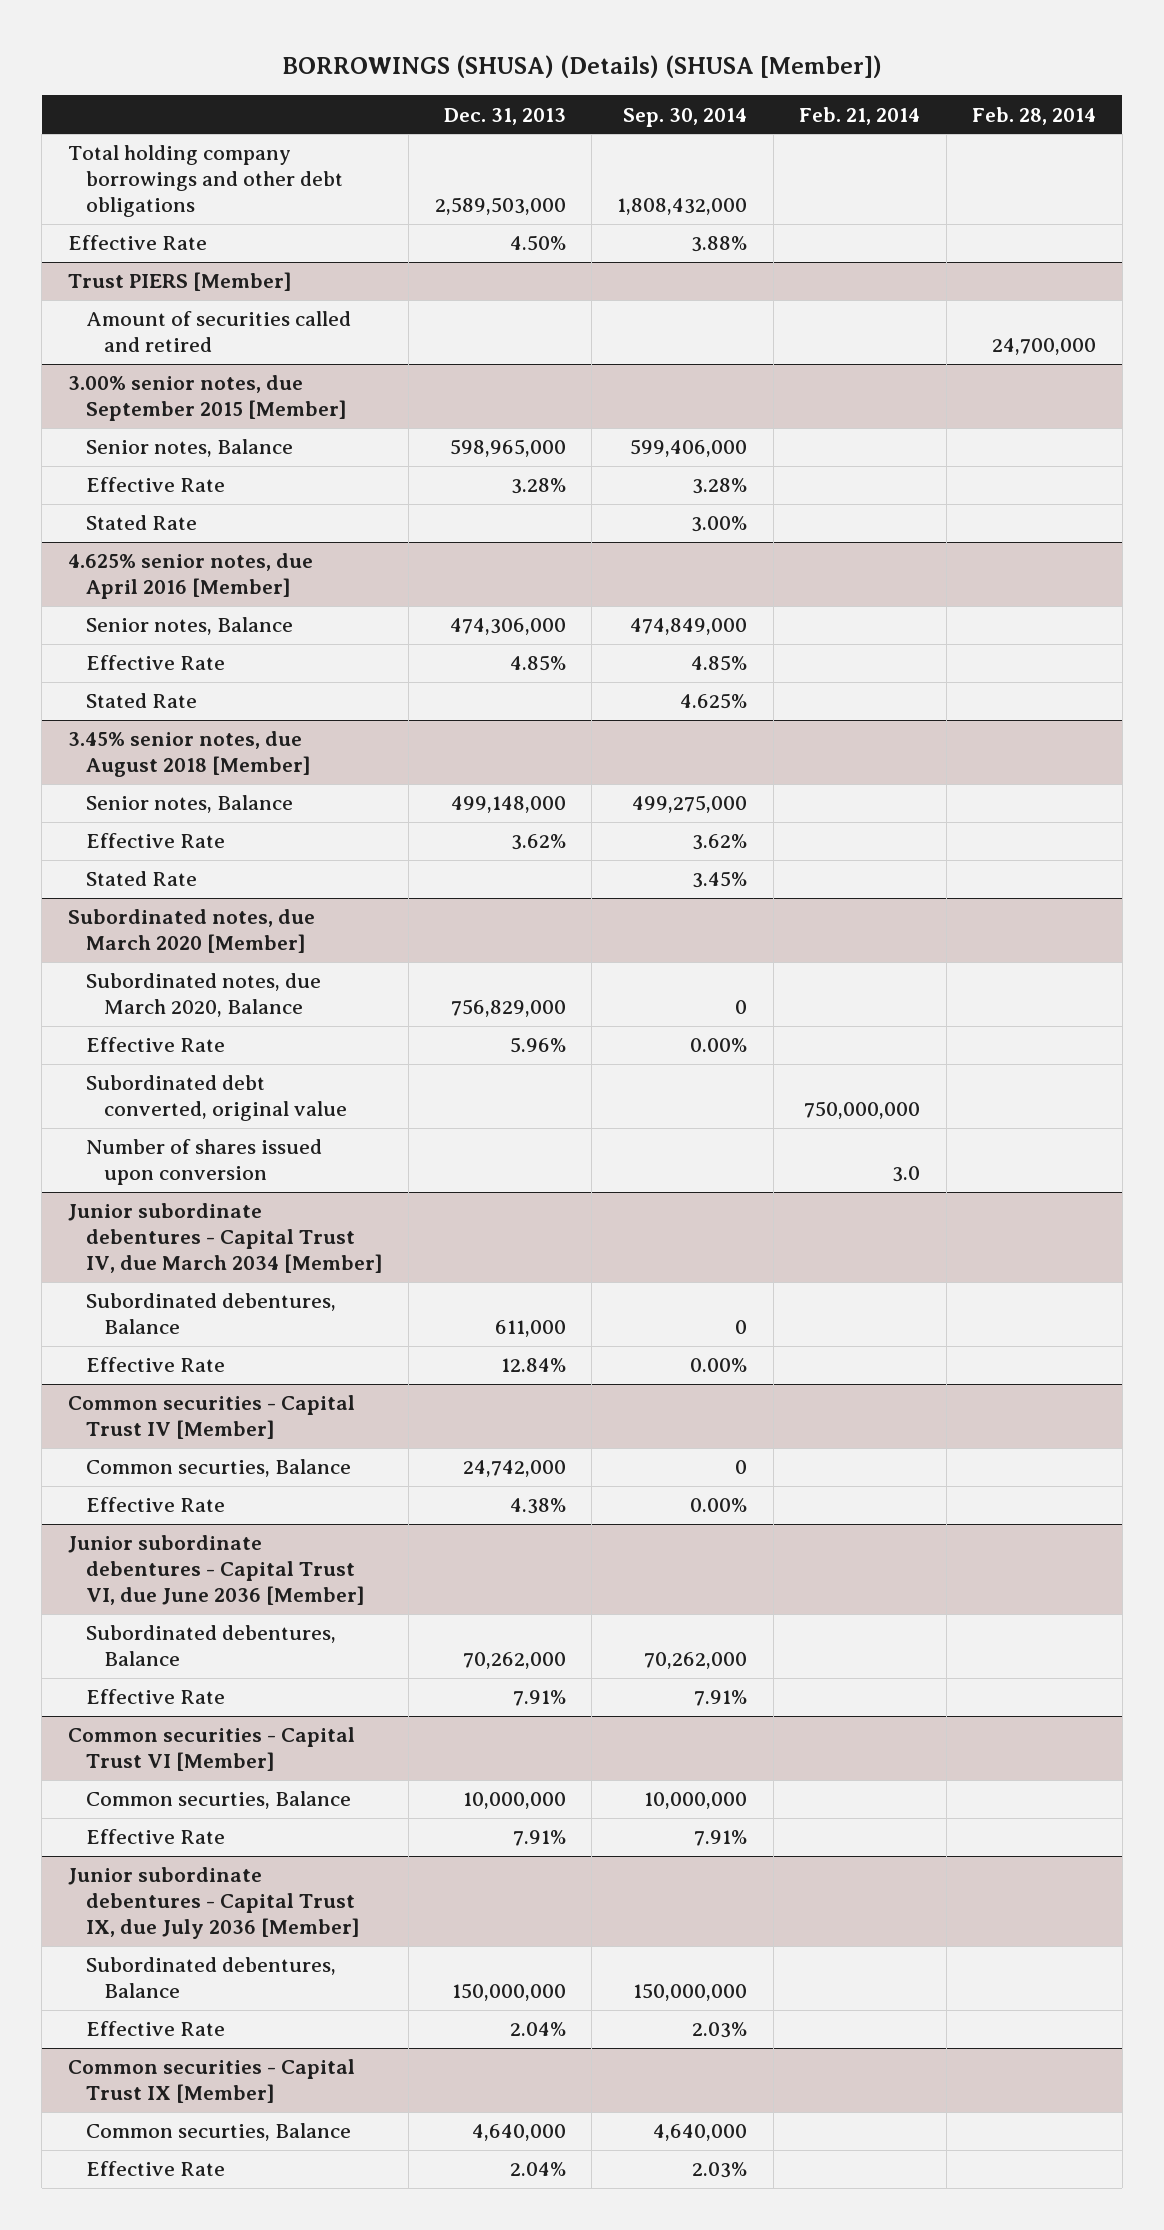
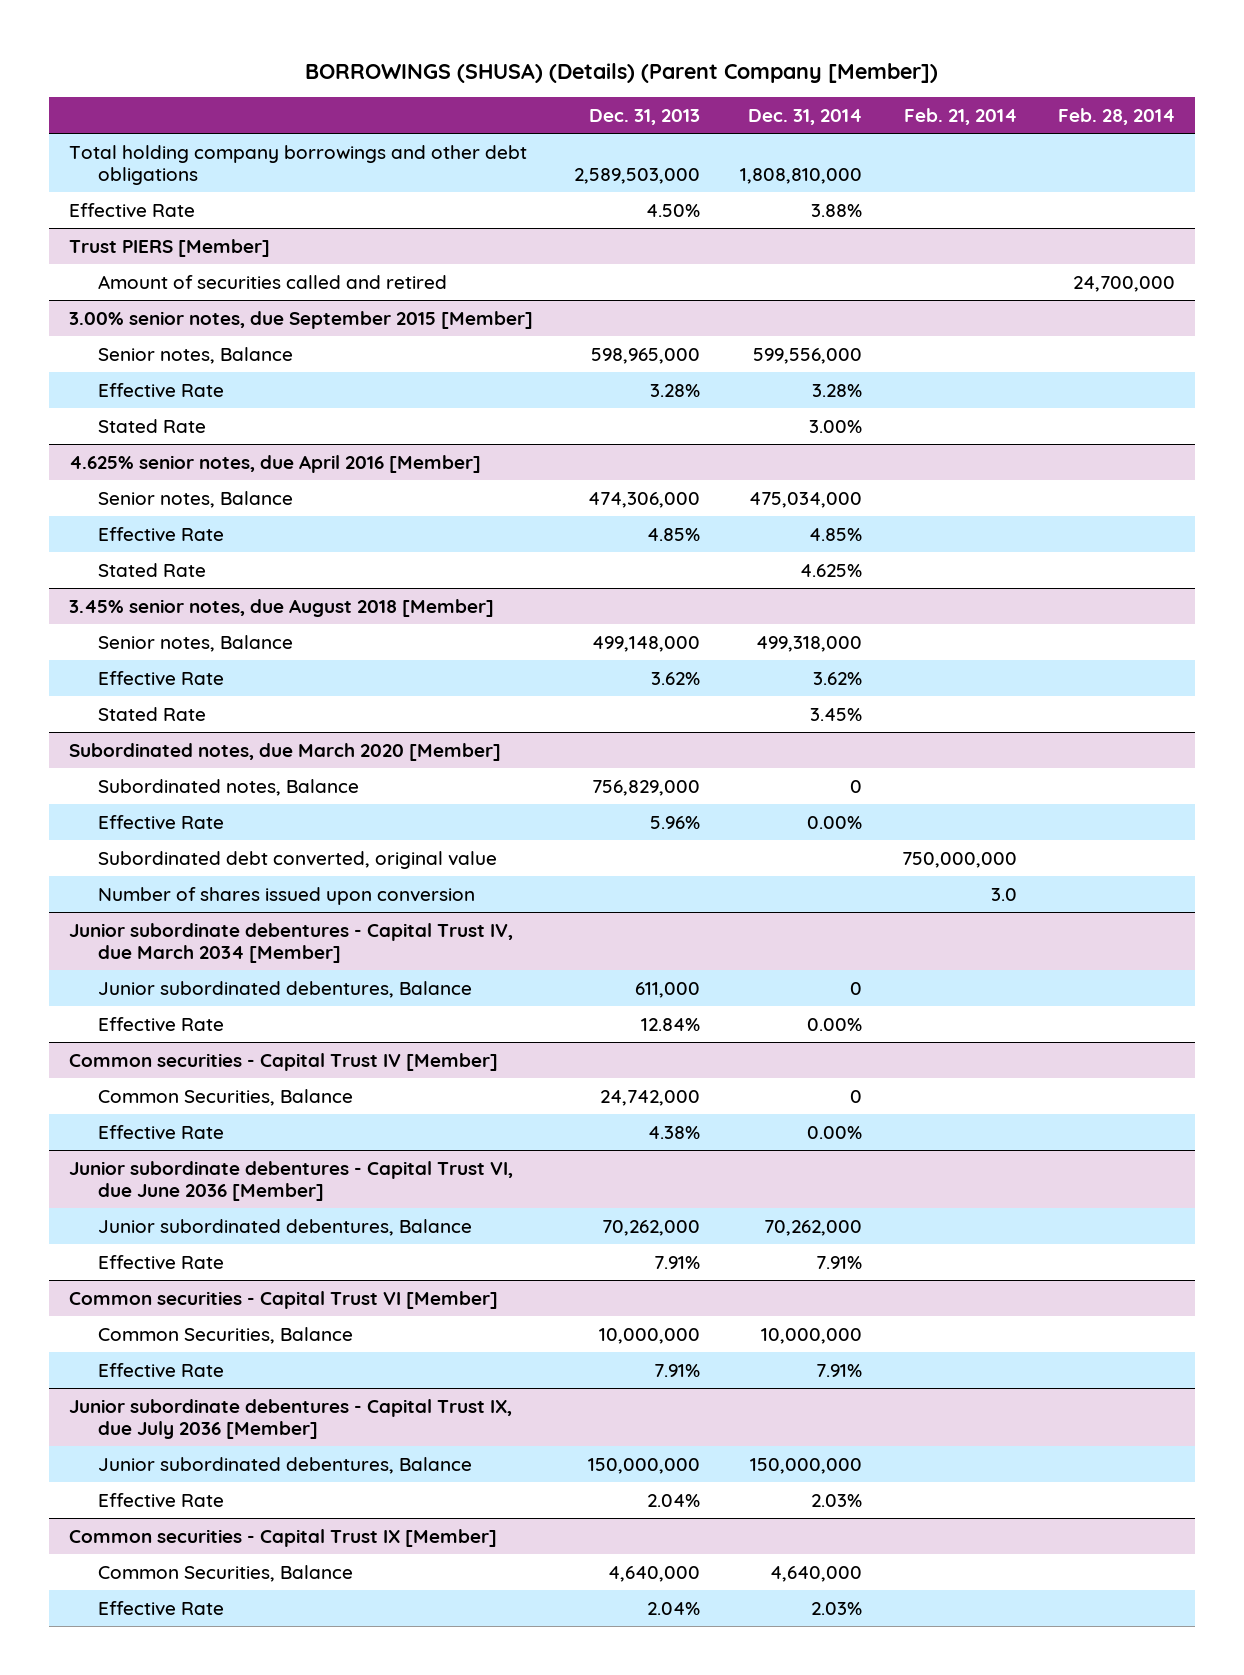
[281,55,882,79] BORROWINGS (SHUSA) (Details) (SHUSA [Member]) -> [305,62,939,83] BORROWINGS (SHUSA) (Details) (Parent Company [Member])
[623,107,748,127] Sep. 30, 2014 -> none
none -> [748,108,863,125] Dec. 31, 2014
[85,973,321,1018] Subordinated notes, due March 2020, Balance -> [98,778,360,796] Subordinated notes, Balance
[85,1293,336,1335] Subordinated debentures, Balance -> [98,980,473,998] Junior subordinated debentures, Balance
[85,1459,351,1478] Common securties, Balance -> [98,1088,354,1106] Common Securities, Balance
[85,1625,336,1667] Subordinated debentures, Balance -> [98,1218,473,1236] Junior subordinated debentures, Balance
[85,1791,351,1810] Common securties, Balance -> [98,1326,354,1344] Common Securities, Balance
[85,1957,336,1999] Subordinated debentures, Balance -> [98,1456,473,1474] Junior subordinated debentures, Balance
[85,2123,351,2142] Common securties, Balance -> [98,1564,354,1582] Common Securities, Balance

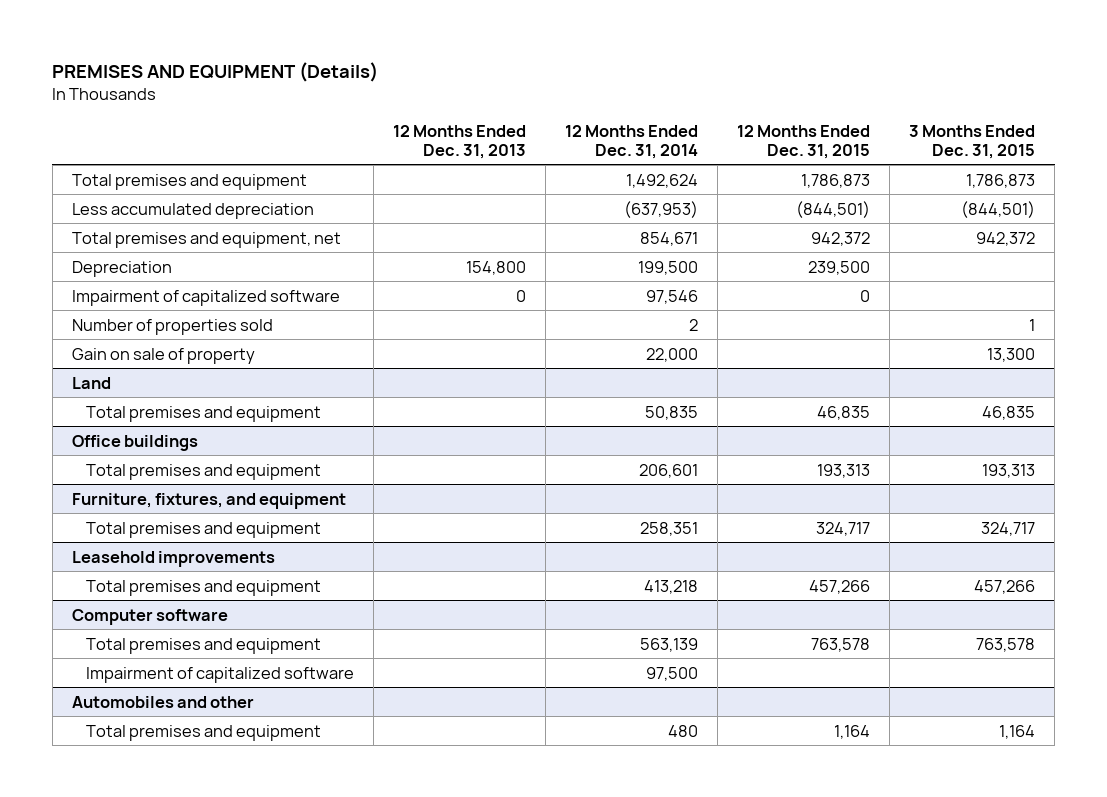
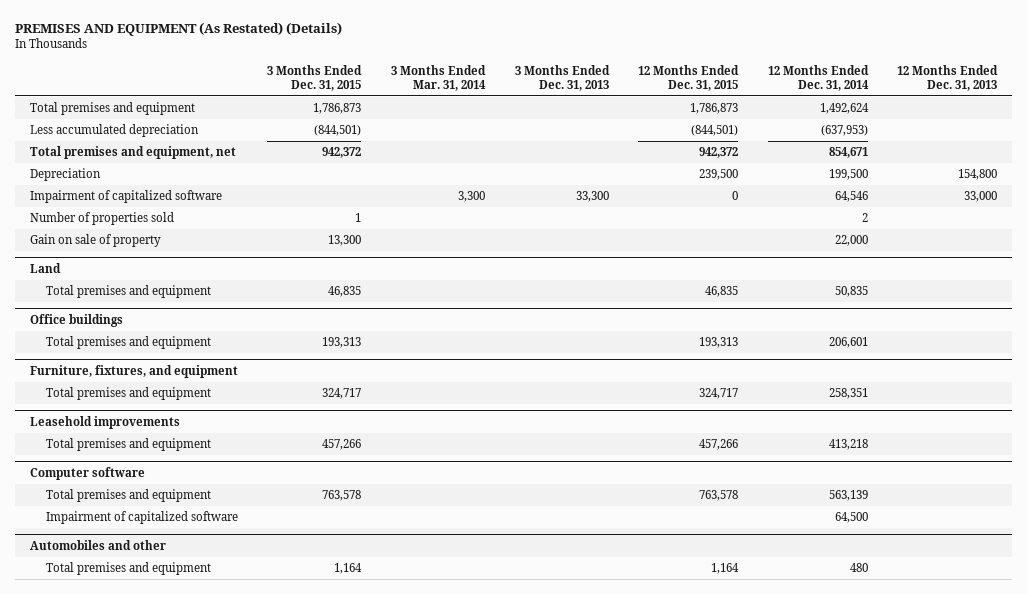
[52,61,379,82] PREMISES AND EQUIPMENT (Details) -> [14,21,342,36] PREMISES AND EQUIPMENT (As Restated) (Details)
none -> [391,64,487,91] 3 Months Ended Mar. 31, 2014
none -> [514,64,610,91] 3 Months Ended Dec. 31, 2013
[515,289,526,302] 0 -> [964,191,998,203] 33,000
[646,289,699,304] 97,546 -> [834,191,868,203] 64,546
[646,666,699,681] 97,500 -> [834,512,868,524] 64,500

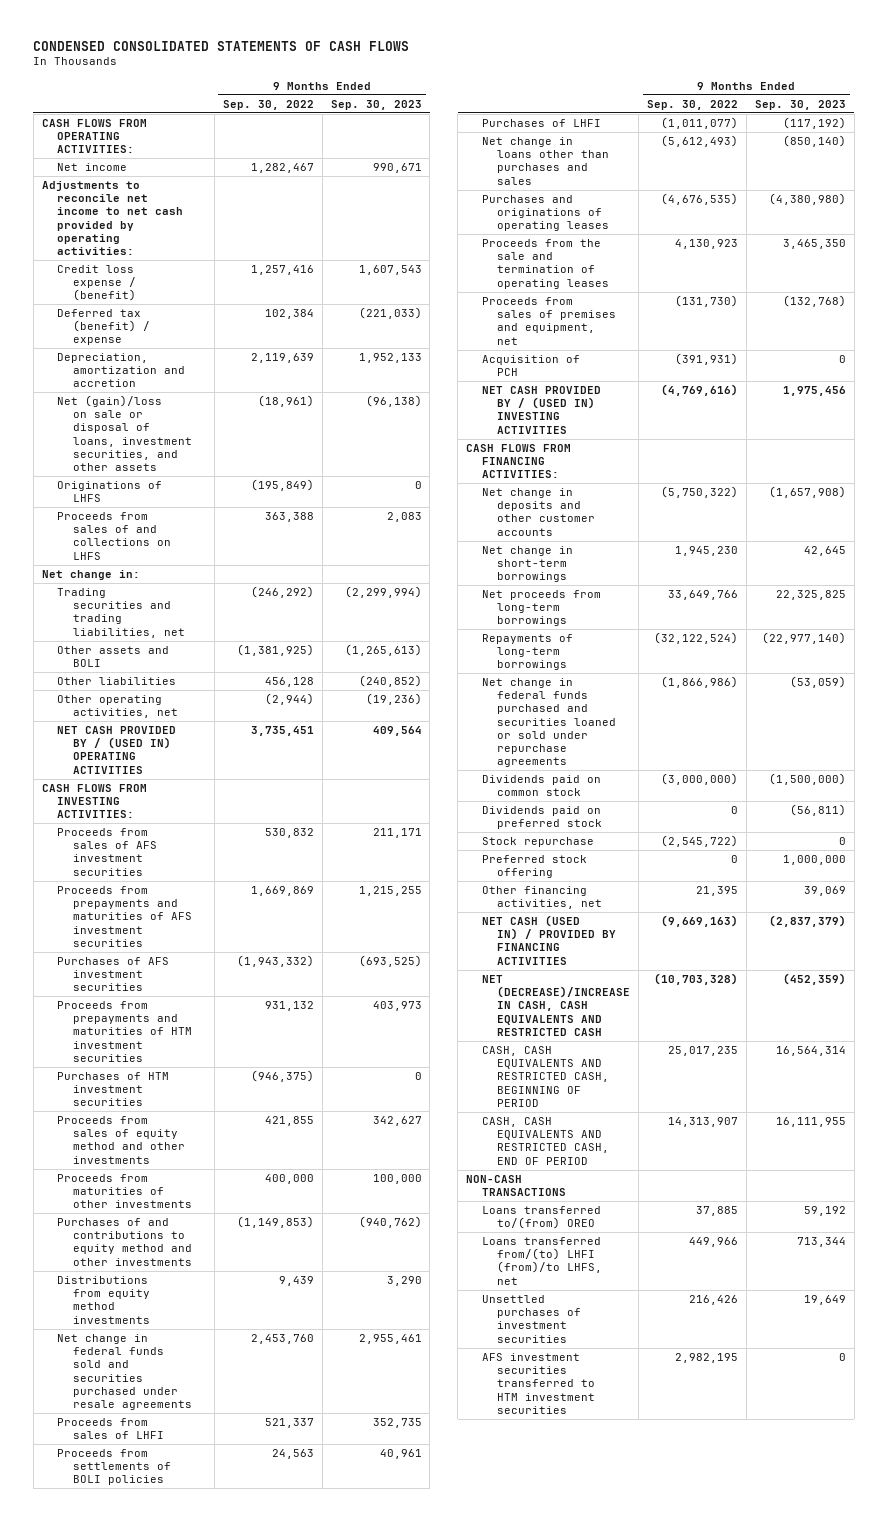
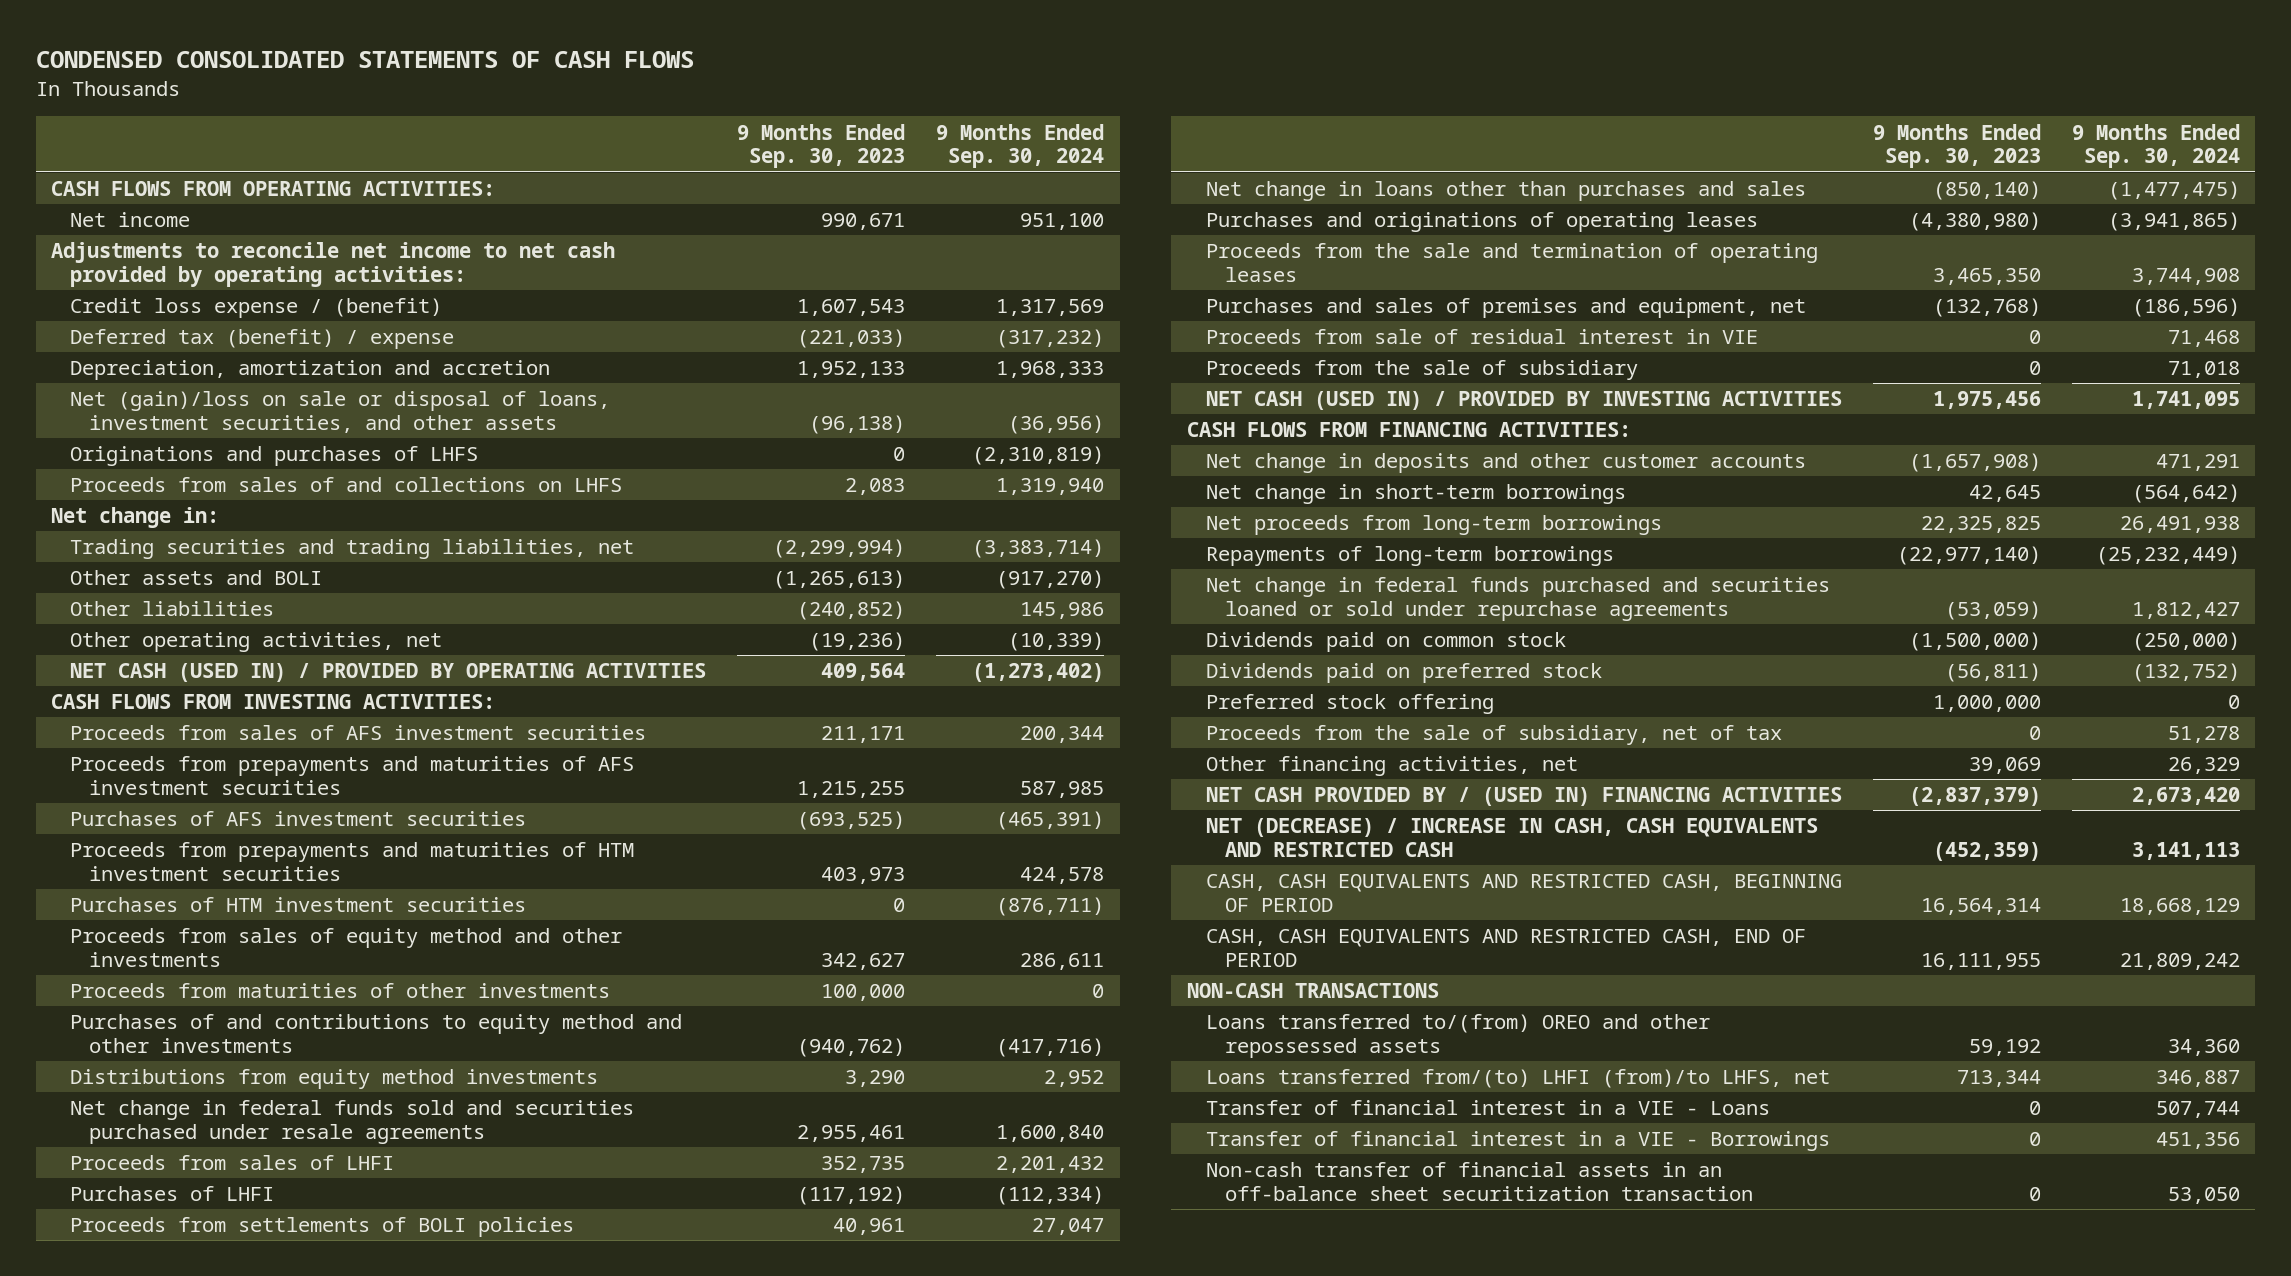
[222,99,314,110] Sep. 30, 2022 -> none
none -> [936,123,1105,169] 9 Months Ended Sep. 30, 2024
[57,481,163,503] Originations of LHFS -> [69,446,478,467] Originations and purchases of LHFS
[57,726,177,774] NET CASH PROVIDED BY / (USED IN) OPERATING ACTIVITIES -> [69,663,706,683] NET CASH (USED IN) / PROVIDED BY OPERATING ACTIVITIES
[57,1449,171,1486] Proceeds from settlements of BOLI policies -> [69,1217,574,1238] Proceeds from settlements of BOLI policies
[481,355,580,377] Acquisition of PCH -> none
[481,297,617,345] Proceeds from sales of premises and equipment, net -> [1205,298,1806,319] Purchases and sales of premises and equipment, net
none -> [1205,329,1758,345] Proceeds from sale of residual interest in VIE
none -> [1205,360,1638,381] Proceeds from the sale of subsidiary
[481,386,601,434] NET CASH PROVIDED BY / (USED IN) INVESTING ACTIVITIES -> [1205,391,1842,411] NET CASH (USED IN) / PROVIDED BY INVESTING ACTIVITIES
[481,837,594,848] Stock repurchase -> none
none -> [1205,725,1782,746] Proceeds from the sale of subsidiary, net of tax
[481,915,617,965] NET CASH (USED IN) / PROVIDED BY FINANCING ACTIVITIES -> [1205,787,1842,807] NET CASH PROVIDED BY / (USED IN) FINANCING ACTIVITIES
[481,975,631,1036] NET (DECREASE)/INCREASE IN CASH, CASH EQUIVALENTS AND RESTRICTED CASH -> [1205,818,1818,858] NET (DECREASE) / INCREASE IN CASH, CASH EQUIVALENTS AND RESTRICTED CASH
[481,1206,601,1230] Loans transferred to/(from) OREO -> [1205,1014,1710,1059] Loans transferred to/(from) OREO and other repossessed assets
[481,1295,582,1343] Unsettled purchases of investment securities -> none
[481,1353,596,1414] AFS investment securities transferred to HTM investment securities -> none
none -> [1205,1100,1770,1116] Transfer of financial interest in a VIE - Loans
none -> [1205,1131,1830,1152] Transfer of financial interest in a VIE - Borrowings
none -> [1205,1162,1753,1202] Non-cash transfer of financial assets in an off-balance sheet securitization transaction

